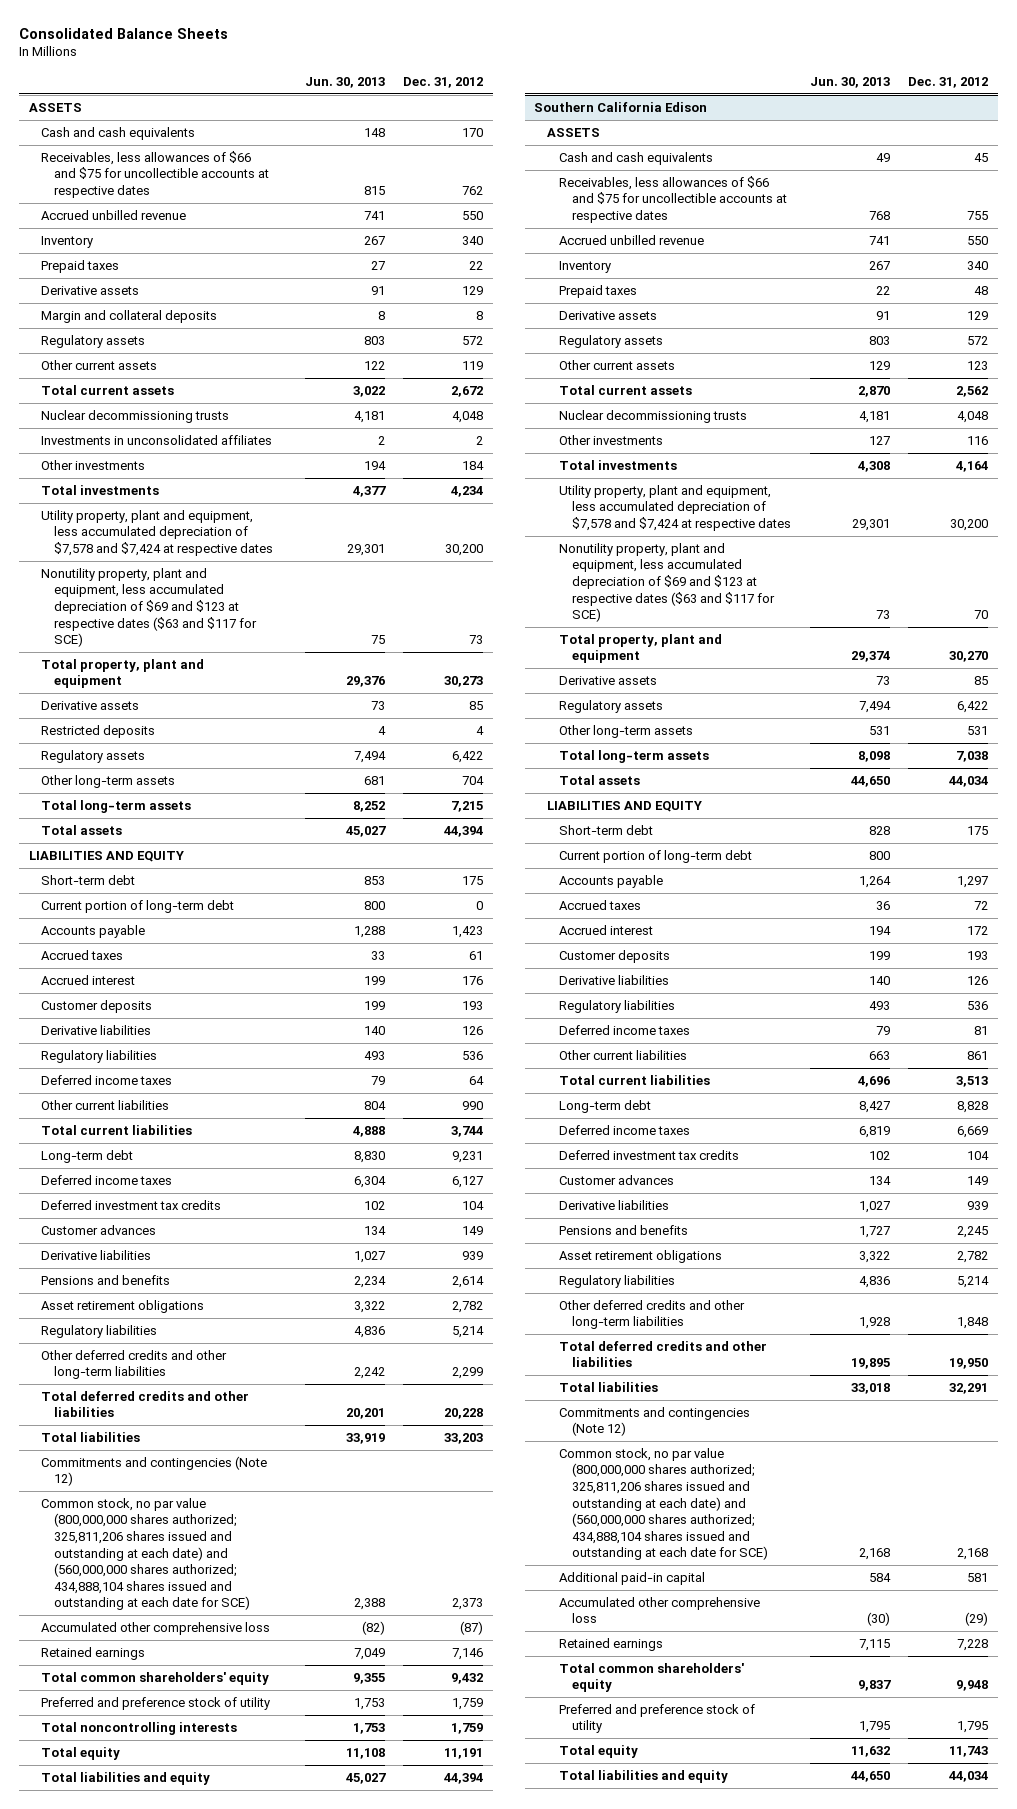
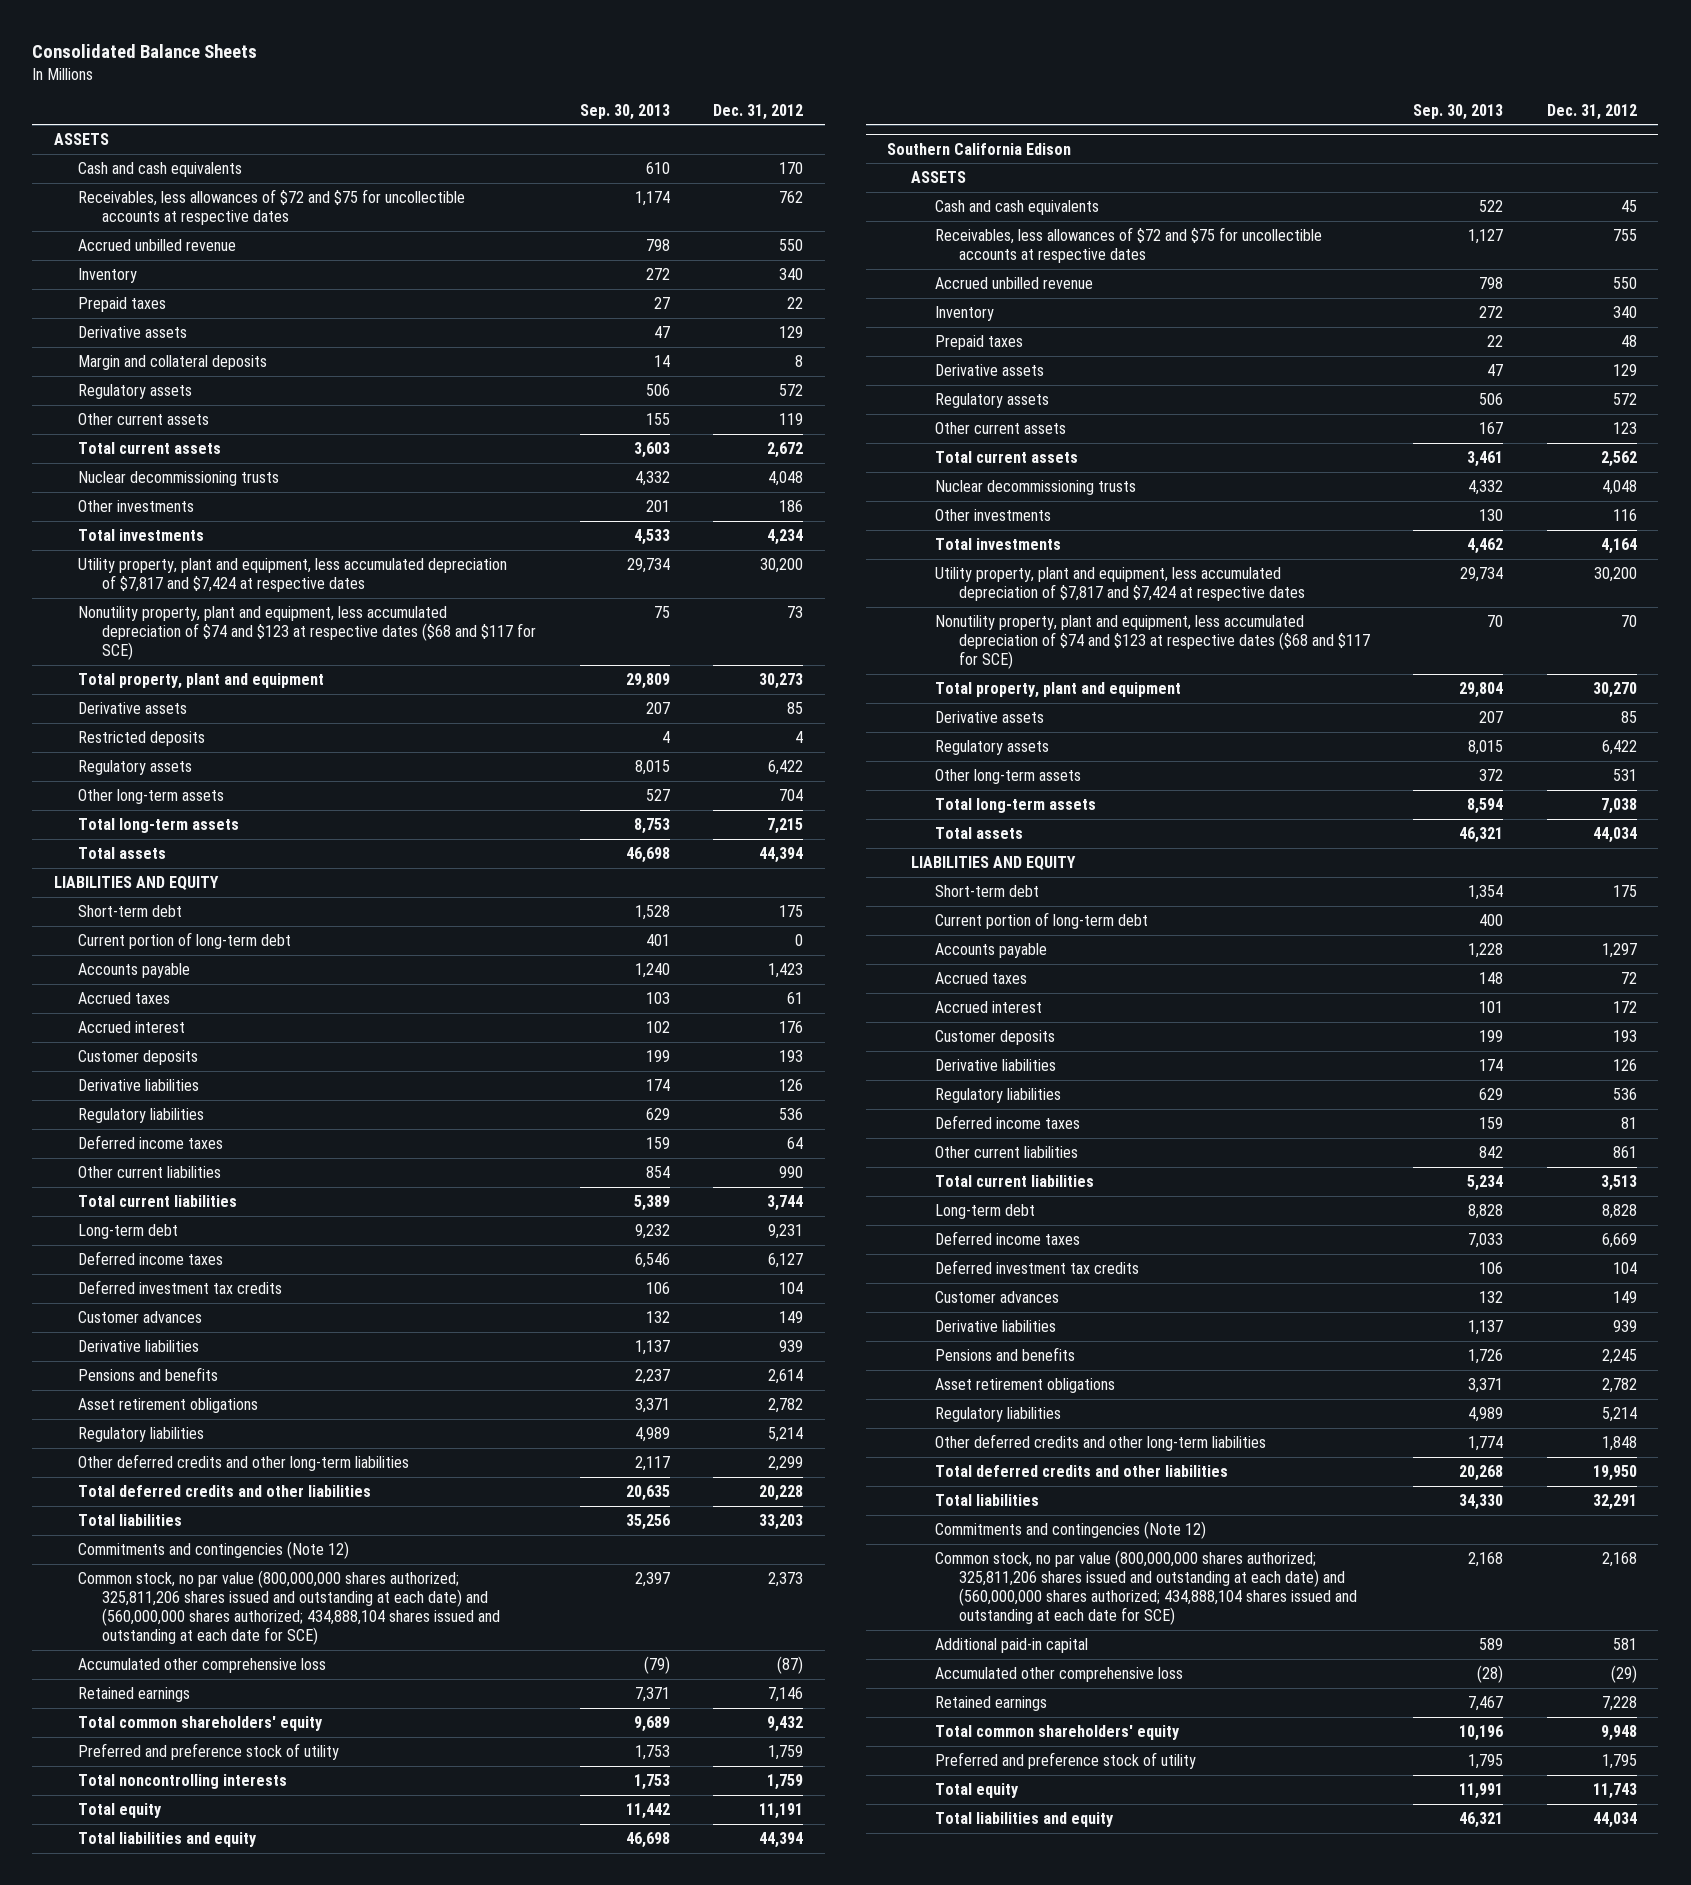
[304,77,385,89] Jun. 30, 2013 -> none
none -> [579,103,670,120] Sep. 30, 2013
[41,150,270,199] Receivables, less allowances of $66 and $75 for uncollectible accounts at respective dates -> [77,189,465,226] Receivables, less allowances of $72 and $75 for uncollectible accounts at respective dates
[41,434,273,445] Investments in unconsolidated affiliates -> none
[462,460,485,470] 184 -> [779,500,804,513] 186
[41,509,274,557] Utility property, plant and equipment, less accumulated depreciation of $7,578 and $7,424 at respective dates -> [77,558,507,593] Utility property, plant and equipment, less accumulated depreciation of $7,817 and $7,424 at respective dates
[41,567,258,648] Nonutility property, plant and equipment, less accumulated depreciation of $69 and $123 at respective dates ($63 and $117 for SCE) -> [77,606,536,661] Nonutility property, plant and equipment, less accumulated depreciation of $74 and $123 at respective dates ($68 and $117 for SCE)
[559,175,787,224] Receivables, less allowances of $66 and $75 for uncollectible accounts at respective dates -> [935,227,1323,264] Receivables, less allowances of $72 and $75 for uncollectible accounts at respective dates
[559,484,791,532] Utility property, plant and equipment, less accumulated depreciation of $7,578 and $7,424 at respective dates -> [935,567,1305,602] Utility property, plant and equipment, less accumulated depreciation of $7,817 and $7,424 at respective dates
[559,542,775,623] Nonutility property, plant and equipment, less accumulated depreciation of $69 and $123 at respective dates ($63 and $117 for SCE) -> [935,615,1370,670] Nonutility property, plant and equipment, less accumulated depreciation of $74 and $123 at respective dates ($68 and $117 for SCE)

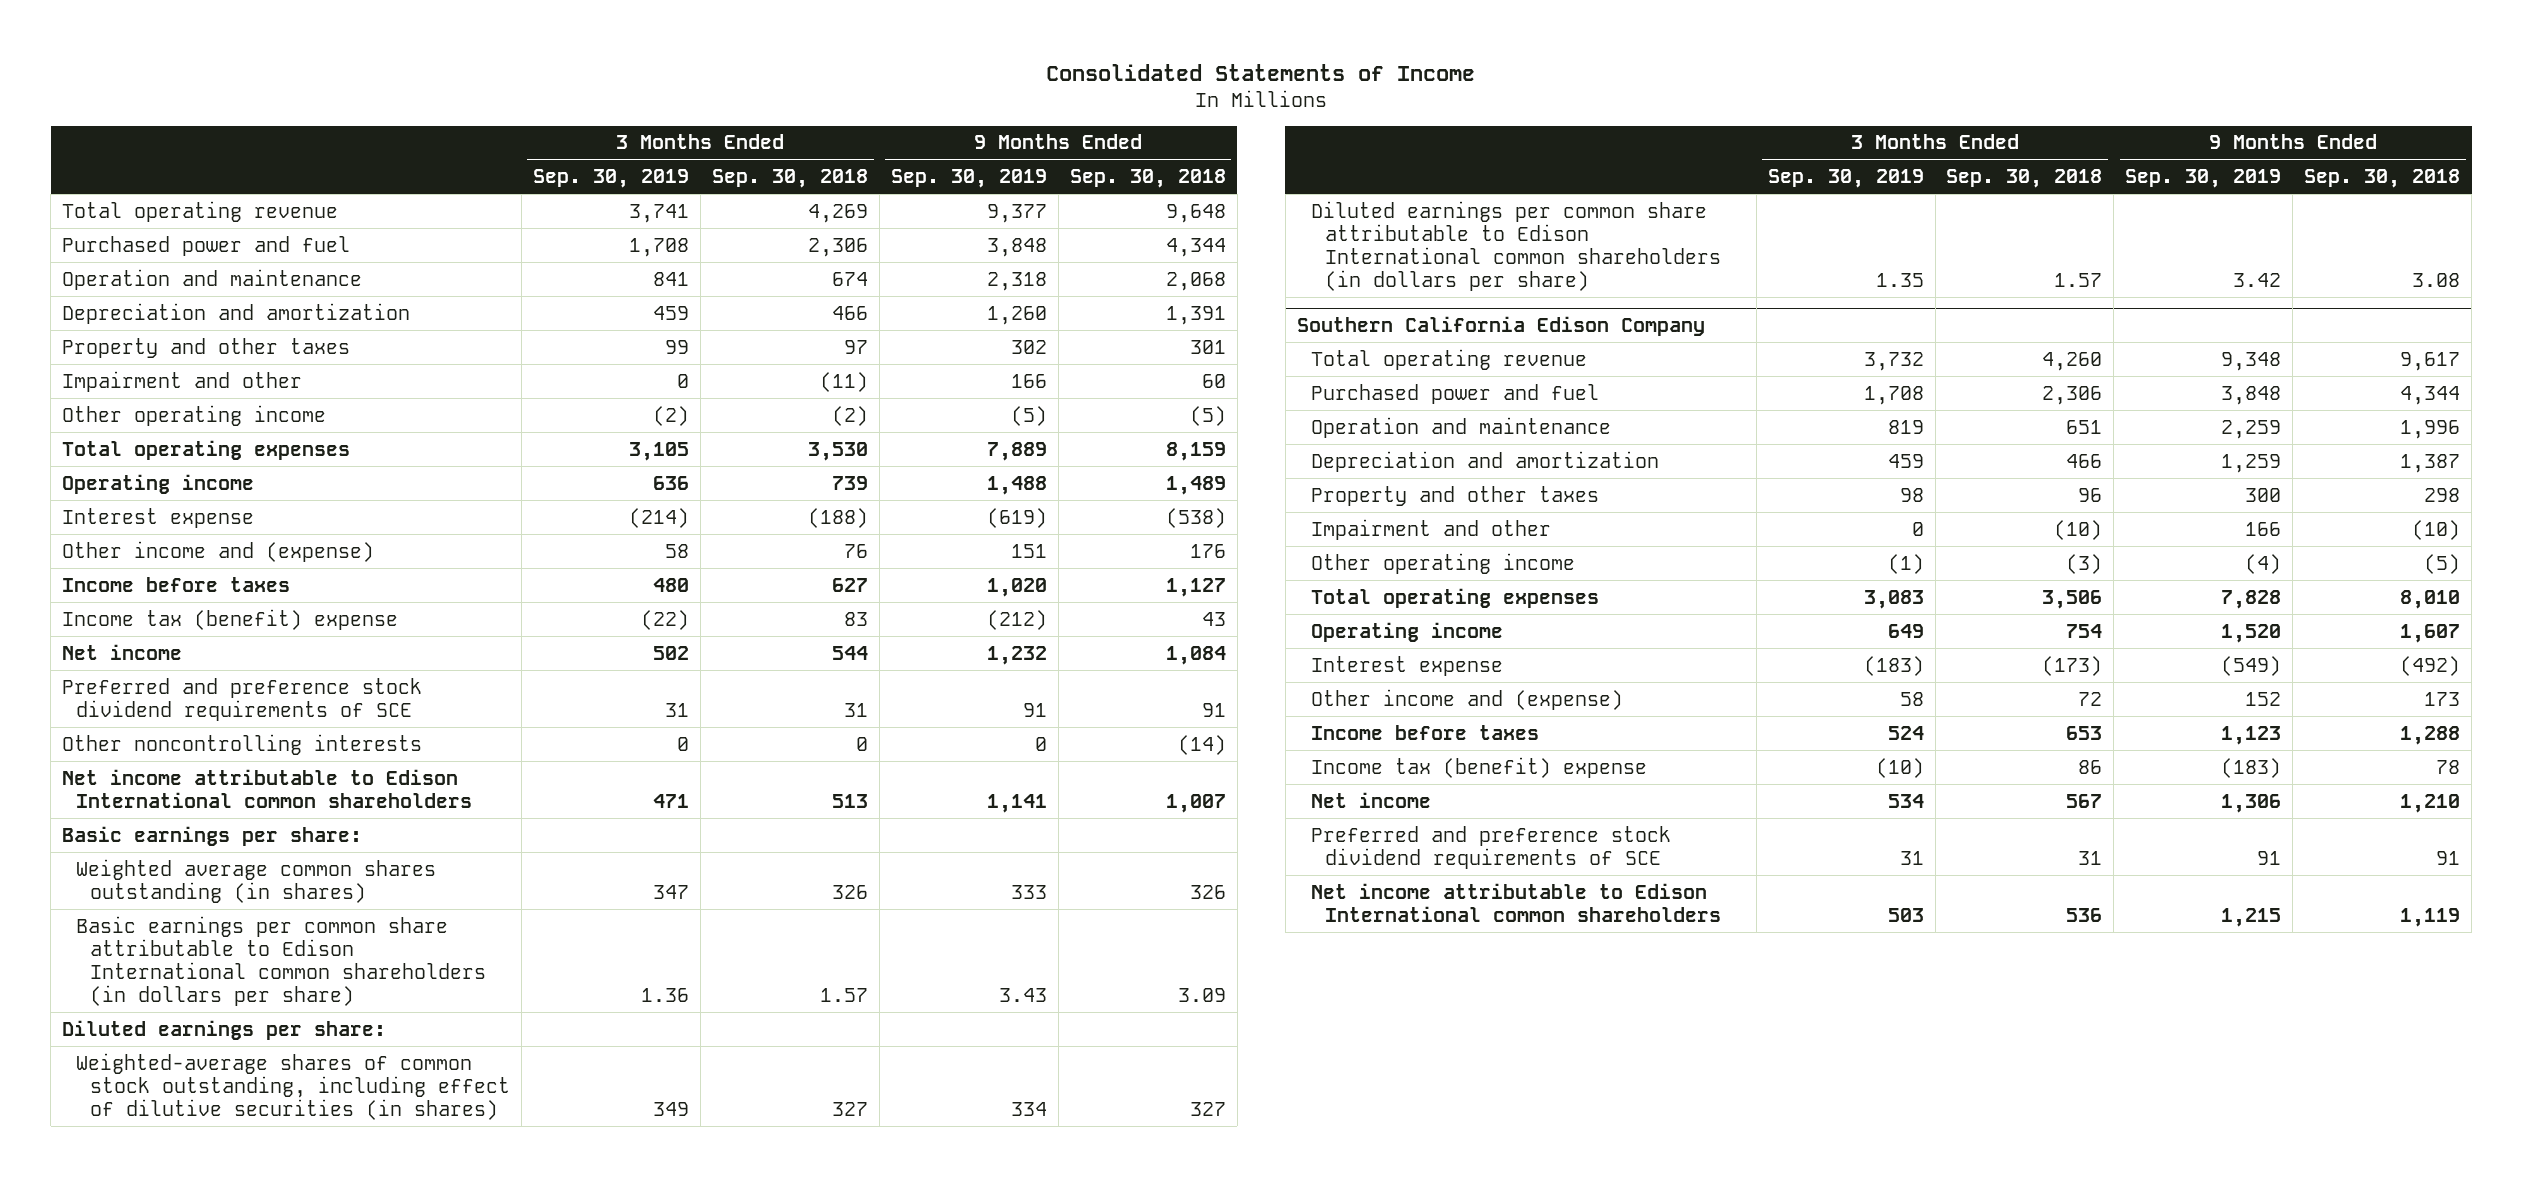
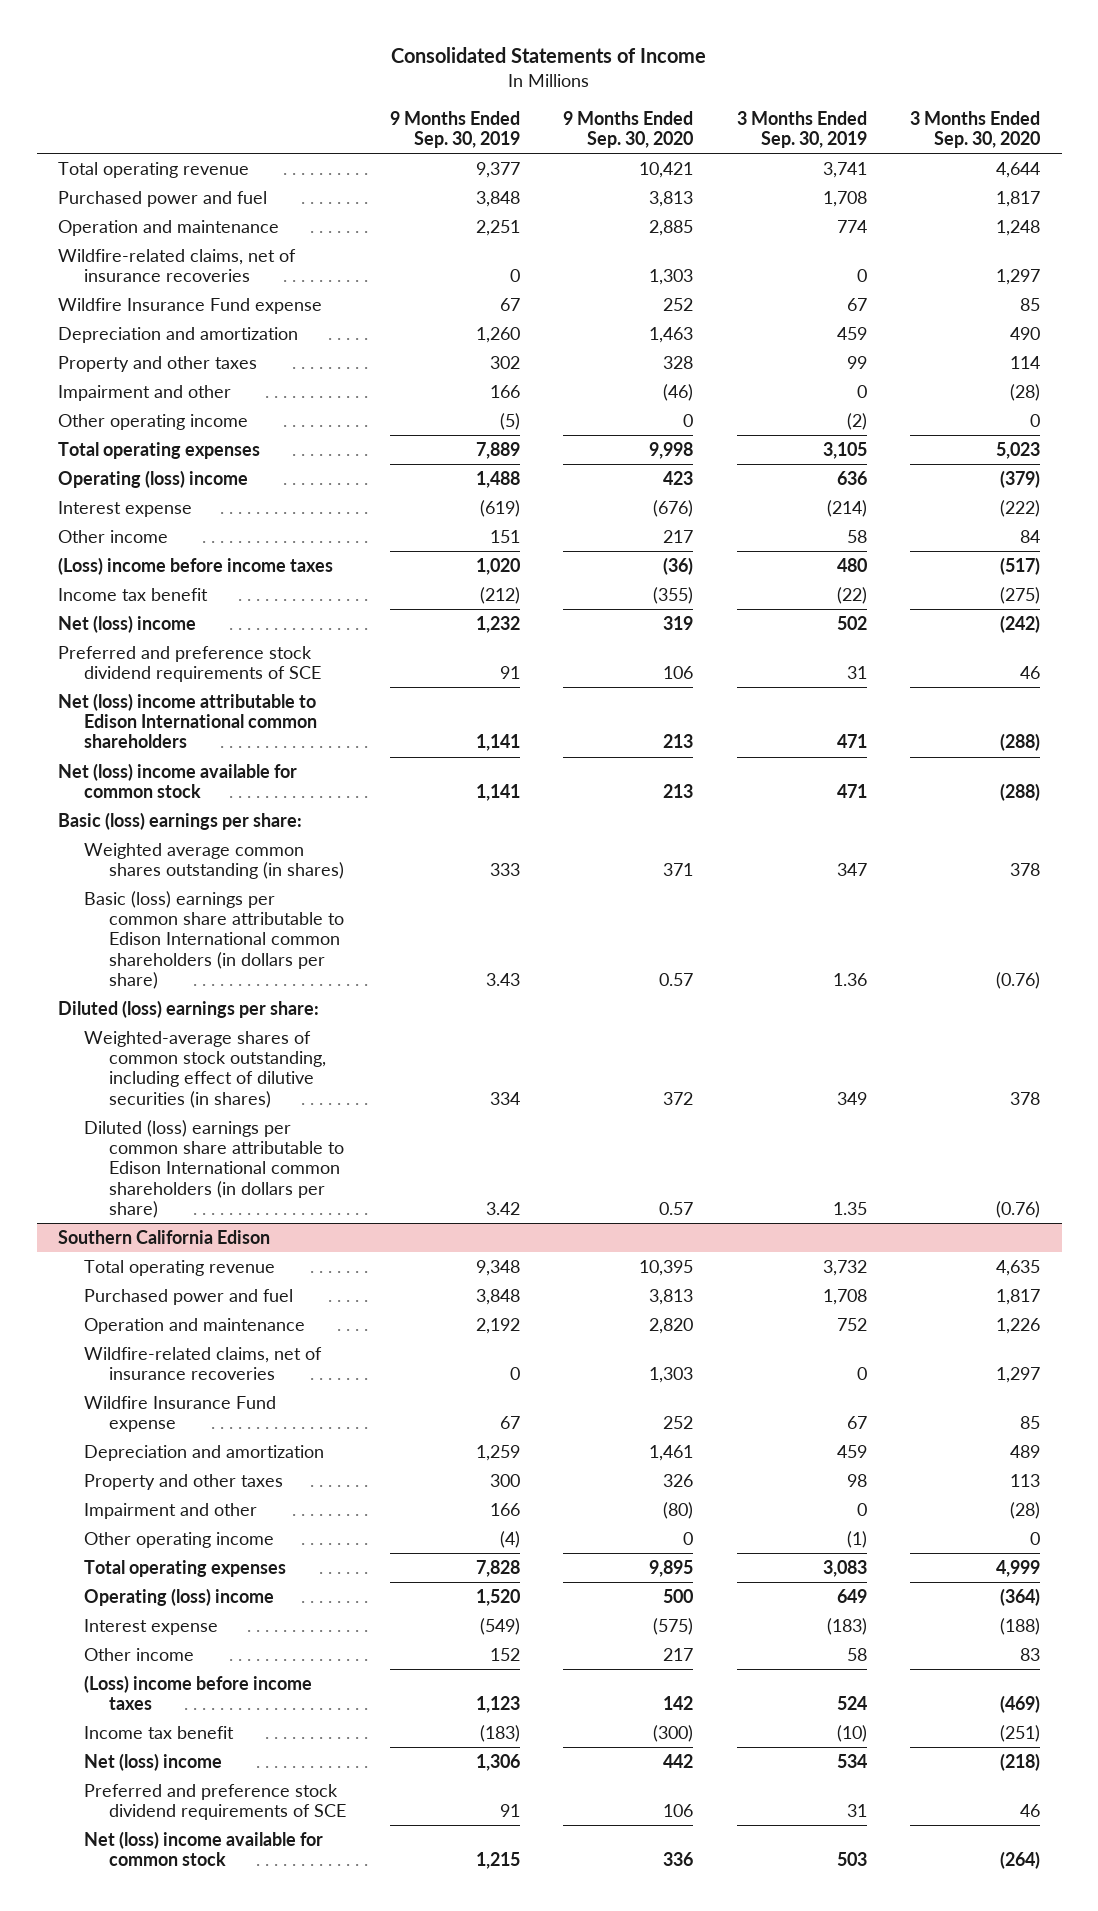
[711,169,868,189] Sep. 30, 2018 -> none
[1069,169,1226,189] Sep. 30, 2018 -> none
none -> [563,110,694,149] 9 Months Ended Sep. 30, 2020
none -> [910,110,1041,149] 3 Months Ended Sep. 30, 2020
[652,271,689,286] 841 -> [836,219,867,233] 774
[986,271,1047,291] 2,318 -> [475,219,520,236] 2,251
none -> [58,248,297,283] Wildfire-related claims, net of insurance recoveries
none -> [58,297,323,314] Wildfire Insurance Fund expense
[62,473,255,494] Operating income -> [58,469,249,488] Operating (loss) income
[62,540,375,562] Other income and (expense) -> [58,529,169,543] Other income
[62,576,291,592] Income before taxes -> [58,556,334,575] (Loss) income before income taxes
[62,608,399,630] Income tax (benefit) expense -> [58,587,209,601] Income tax benefit
[62,643,183,660] Net income -> [58,614,197,633] Net (loss) income
[62,733,423,755] Other noncontrolling interests -> none
[62,768,472,808] Net income attributable to Edison International common shareholders -> [58,692,317,749] Net (loss) income attributable to Edison International common shareholders
none -> [58,762,298,799] Net (loss) income available for common stock
[62,825,363,846] Basic earnings per share: -> [58,811,303,830] Basic (loss) earnings per share:
[75,915,486,1007] Basic earnings per common share attributable to Edison International common shareholders (in dollars per share) -> [83,890,345,990] Basic (loss) earnings per common share attributable to Edison International common shareholders (in dollars per share)
[62,1019,387,1040] Diluted earnings per share: -> [58,999,320,1018] Diluted (loss) earnings per share:
[1310,200,1721,292] Diluted earnings per common share attributable to Edison International common shareholders (in dollars per share) -> [83,1119,345,1219] Diluted (loss) earnings per common share attributable to Edison International common shareholders (in dollars per share)
[1296,316,1705,337] Southern California Edison Company -> [58,1229,271,1244] Southern California Edison
[1887,419,1924,434] 819 -> [836,1317,867,1331] 752
[2221,419,2282,439] 2,259 -> [475,1317,520,1334] 2,192
none -> [83,1346,322,1381] Wildfire-related claims, net of insurance recoveries
none -> [83,1395,276,1433] Wildfire Insurance Fund expense
[1310,621,1503,642] Operating income -> [83,1587,274,1606] Operating (loss) income
[1310,688,1623,710] Other income and (expense) -> [83,1647,194,1661] Other income
[1310,724,1539,740] Income before taxes -> [83,1674,312,1711] (Loss) income before income taxes
[1310,756,1647,778] Income tax (benefit) expense -> [83,1725,234,1739] Income tax benefit
[1310,791,1431,808] Net income -> [83,1752,222,1771] Net (loss) income
[1310,882,1721,922] Net income attributable to Edison International common shareholders -> [83,1830,323,1867] Net (loss) income available for common stock

